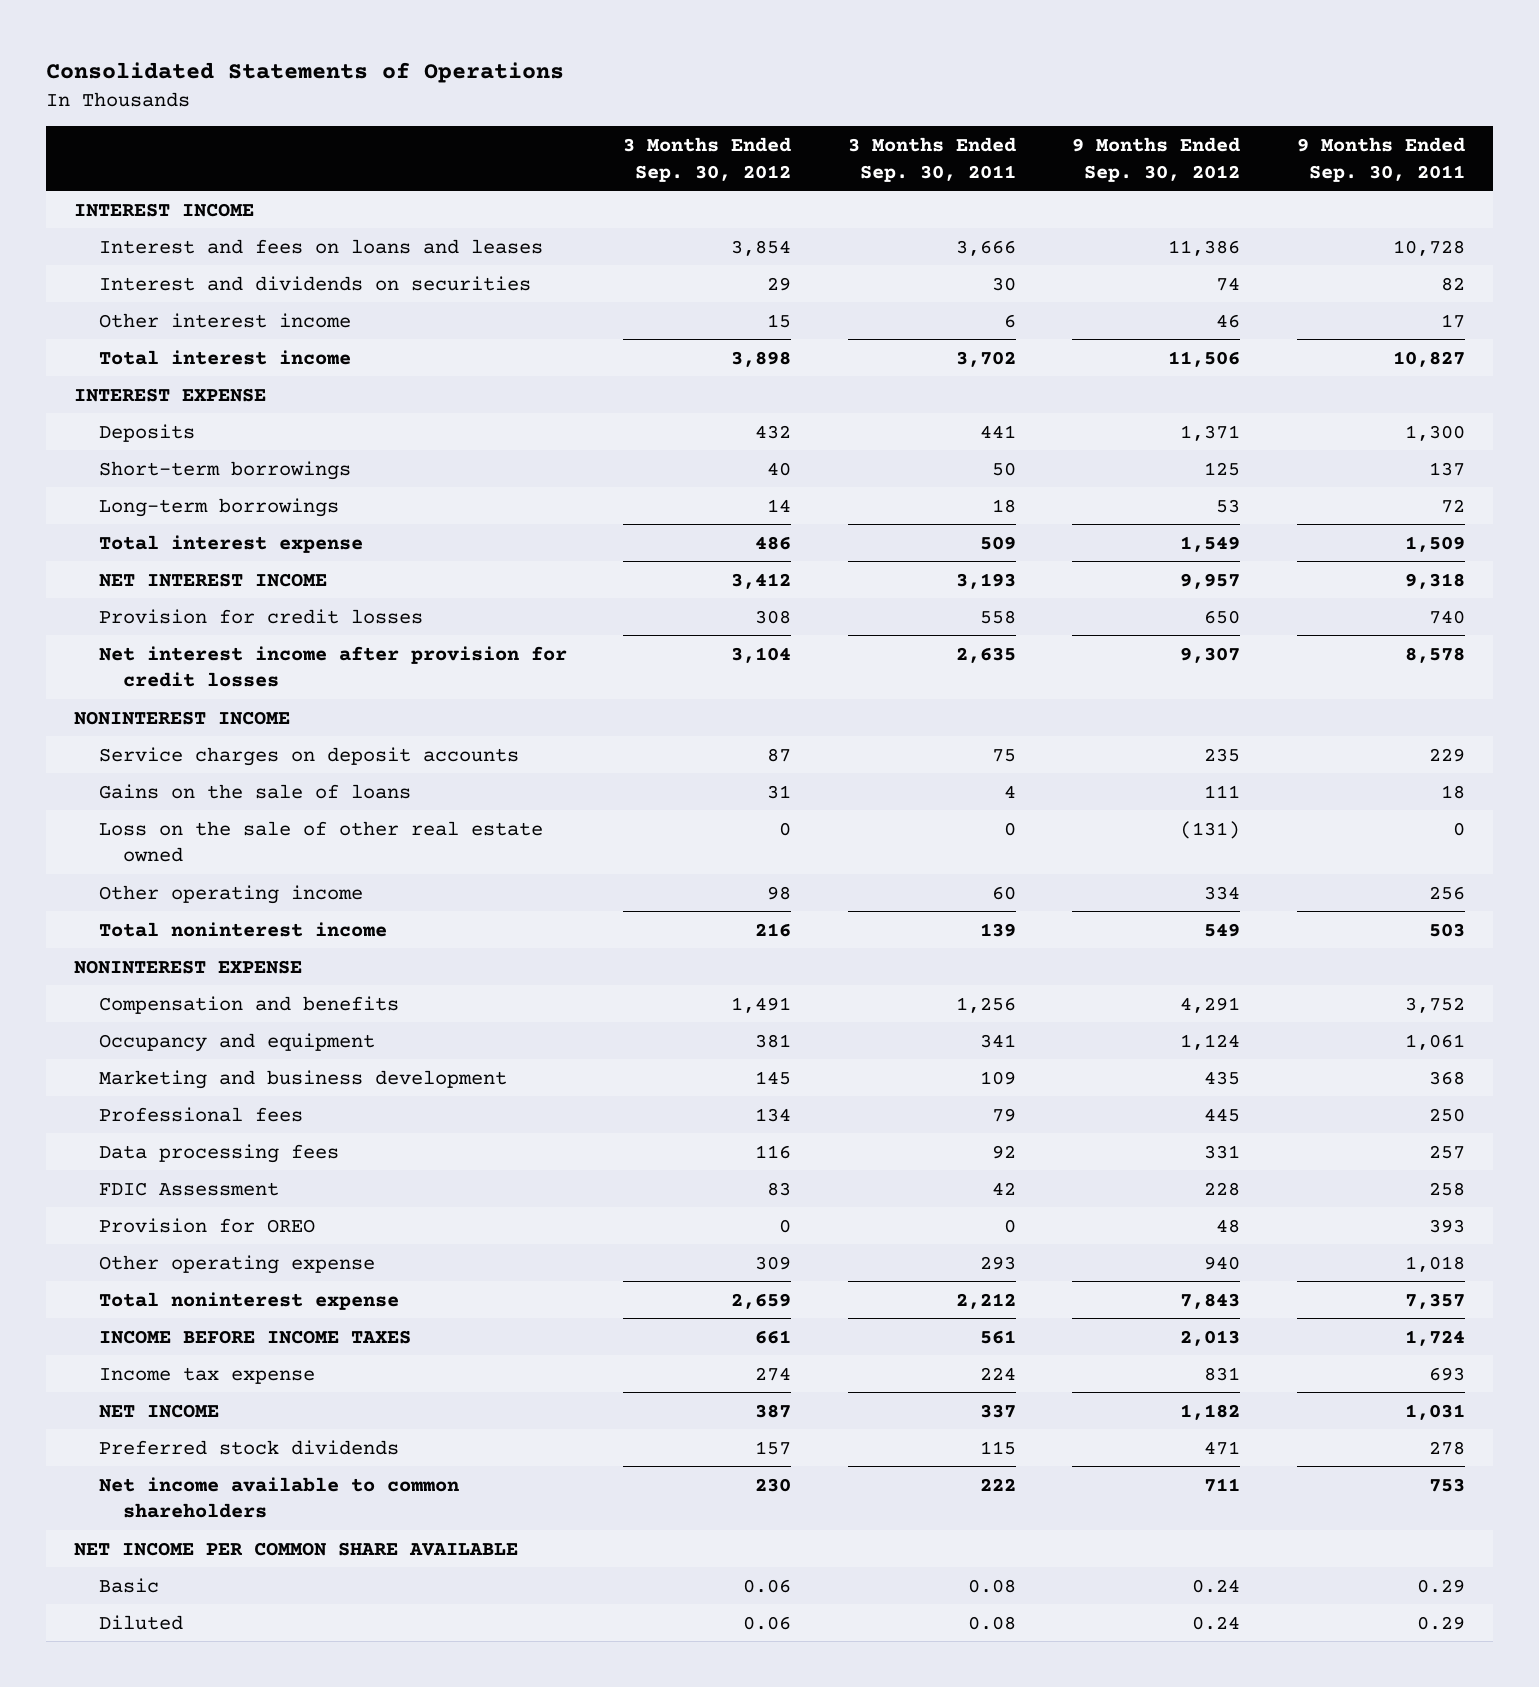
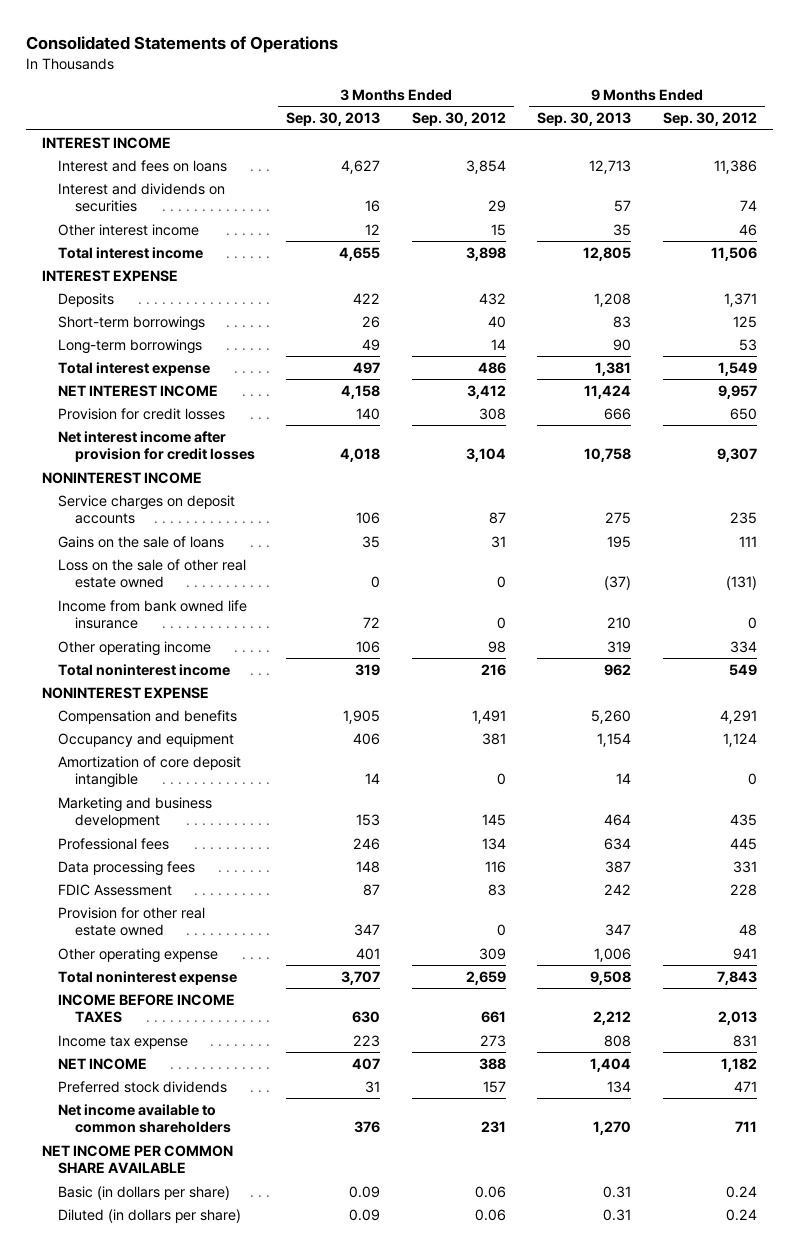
[847,136,1016,182] 3 Months Ended Sep. 30, 2011 -> none
[1297,136,1466,182] 9 Months Ended Sep. 30, 2011 -> none
none -> [286,112,381,127] Sep. 30, 2013
none -> [537,112,632,127] Sep. 30, 2013
[98,238,543,254] Interest and fees on loans and leases -> [58,159,228,172] Interest and fees on loans
none -> [58,599,248,630] Income from bank owned life insurance
none -> [58,755,242,789] Amortization of core deposit intangible
[98,1217,315,1233] Provision for OREO -> [58,906,206,937] Provision for other real estate owned
[1204,1255,1241,1270] 940 -> [732,947,757,960] 941
[755,1366,792,1381] 274 -> [479,1034,506,1047] 273
[755,1403,792,1418] 387 -> [478,1057,506,1070] 388
[755,1477,792,1492] 230 -> [480,1121,506,1134] 231
[98,1577,159,1593] Basic -> [58,1185,231,1200] Basic (in dollars per share)
[98,1614,183,1630] Diluted -> [58,1208,242,1223] Diluted (in dollars per share)

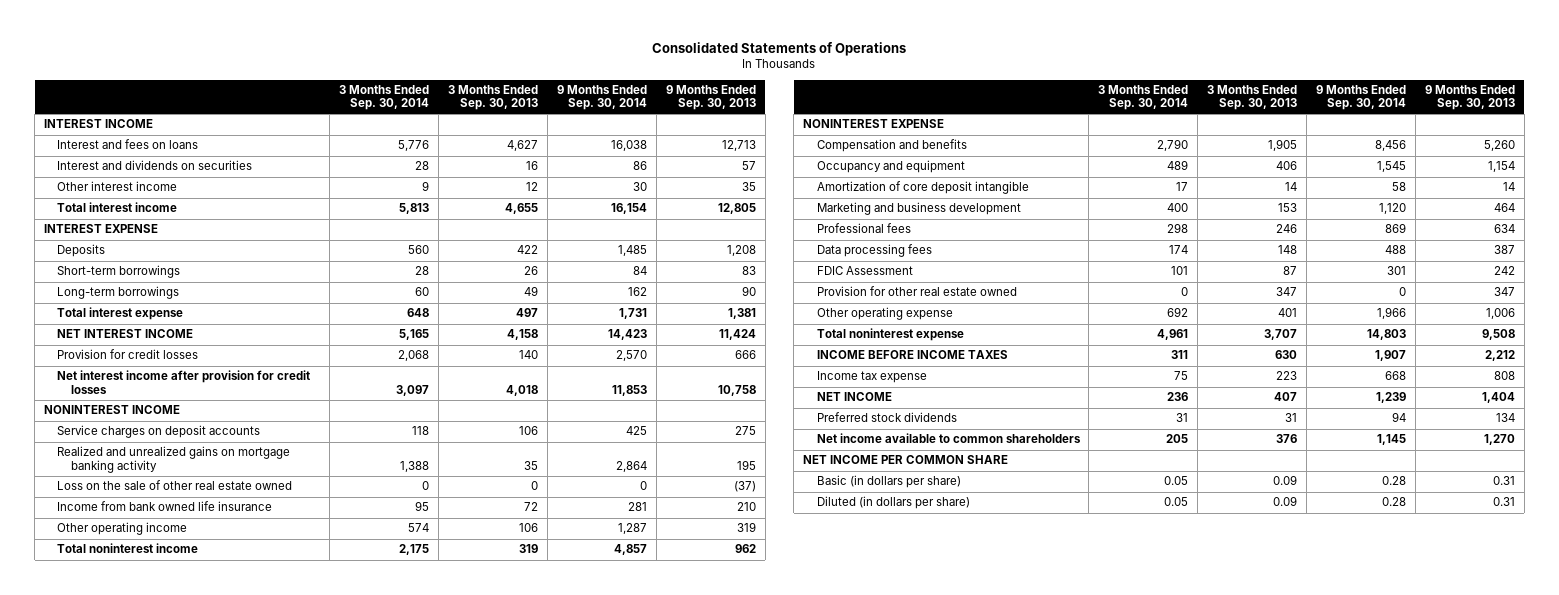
[411,112,506,127] Sep. 30, 2012 -> none
[662,112,757,127] Sep. 30, 2012 -> none
none -> [339,85,430,111] 3 Months Ended Sep. 30, 2014
none -> [556,85,647,111] 9 Months Ended Sep. 30, 2014
[58,535,225,548] Gains on the sale of loans -> [57,446,291,473] Realized and unrealized gains on mortgage banking activity
[41,1144,233,1175] NET INCOME PER COMMON SHARE AVAILABLE -> [803,455,1009,465] NET INCOME PER COMMON SHARE

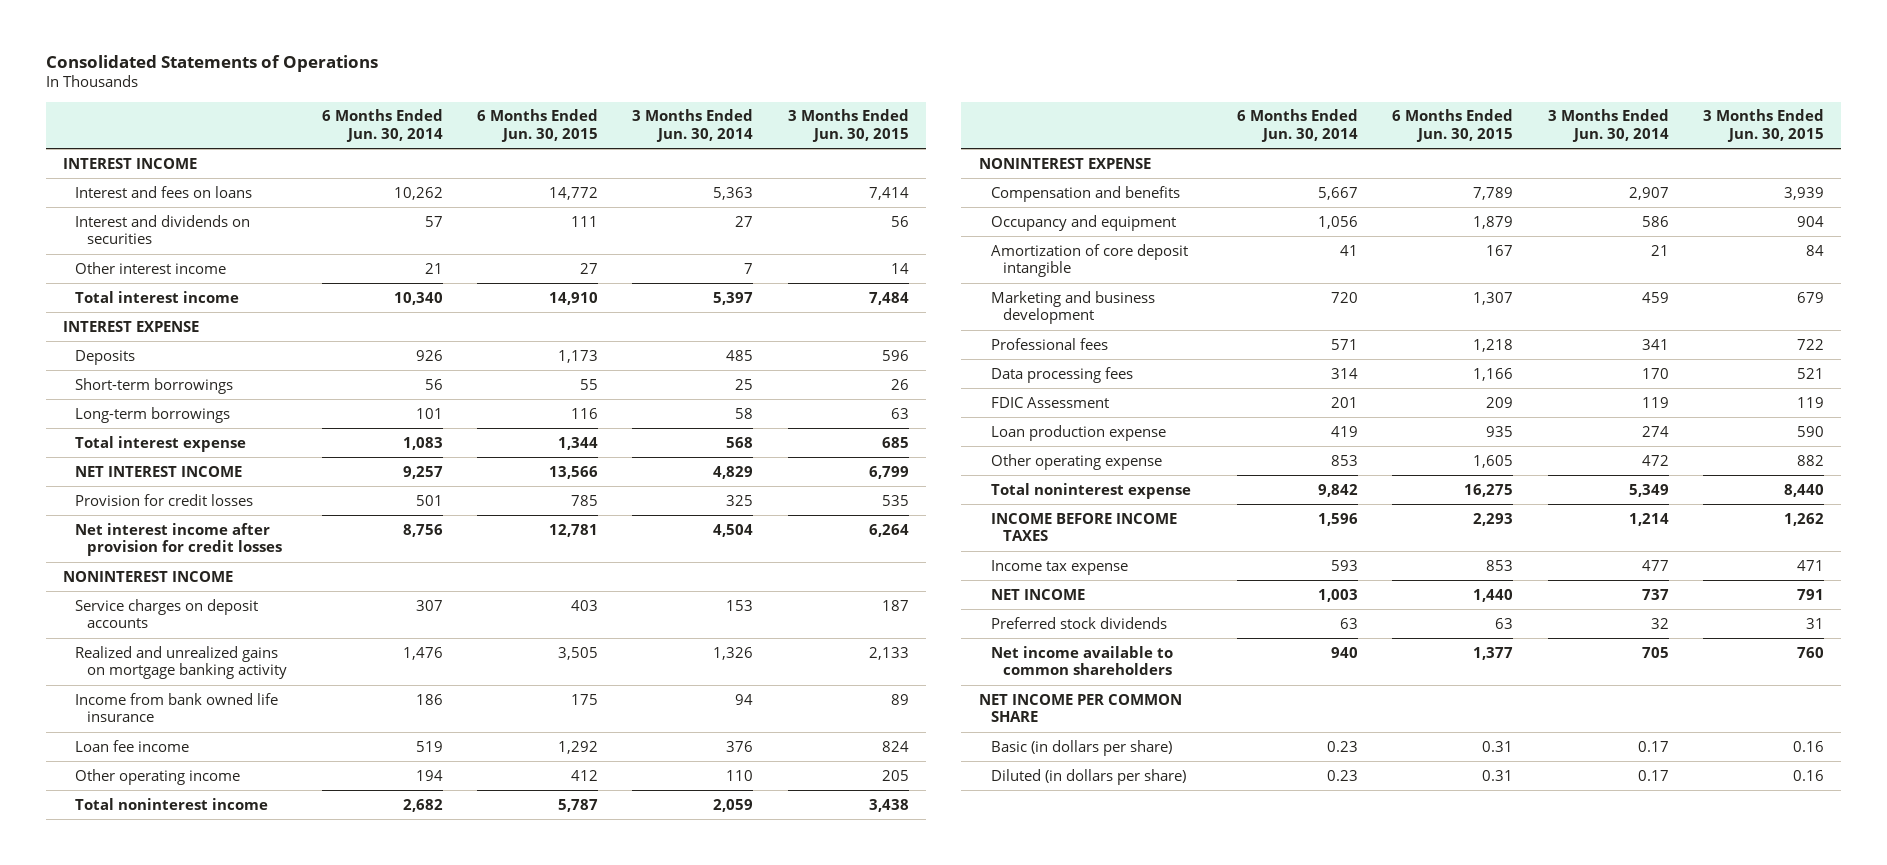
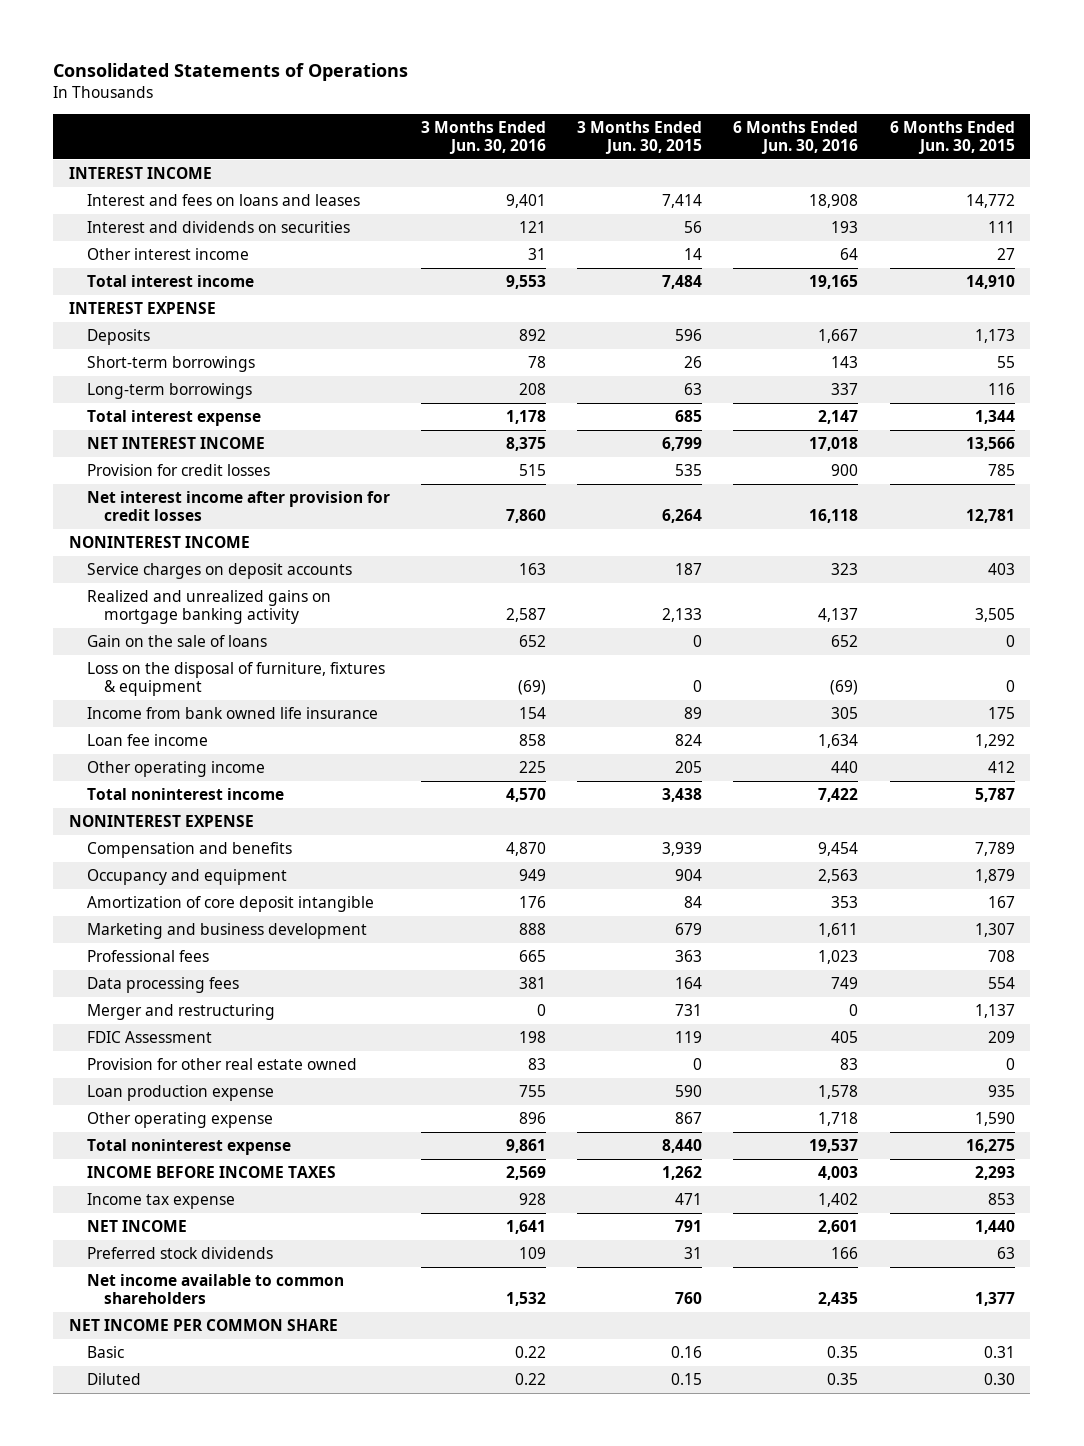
[321,109,443,142] 6 Months Ended Jun. 30, 2014 -> none
[632,109,754,142] 3 Months Ended Jun. 30, 2014 -> none
none -> [420,120,546,155] 3 Months Ended Jun. 30, 2016
none -> [733,120,859,155] 6 Months Ended Jun. 30, 2016
[75,185,253,198] Interest and fees on loans -> [86,193,360,206] Interest and fees on loans and leases
none -> [86,634,267,647] Gain on the sale of loans
none -> [86,661,385,697] Loss on the disposal of furniture, fixtures & equipment
[1473,338,1514,352] 1,218 -> [987,949,1015,962] 708
[1797,338,1825,350] 722 -> [675,949,703,962] 363
[1473,367,1514,381] 1,166 -> [987,976,1015,989] 554
[1797,367,1825,379] 521 -> [675,976,703,989] 164
none -> [86,1003,275,1020] Merger and restructuring
none -> [86,1057,357,1070] Provision for other real estate owned
[1473,454,1514,468] 1,605 -> [974,1111,1015,1126] 1,590
[1797,454,1825,466] 882 -> [675,1111,703,1124] 867
[990,739,1172,756] Basic (in dollars per share) -> [86,1345,124,1358] Basic
[990,768,1186,785] Diluted (in dollars per share) -> [86,1372,141,1385] Diluted
[1482,769,1514,781] 0.31 -> [983,1372,1015,1385] 0.30
[1793,769,1825,781] 0.16 -> [671,1372,703,1385] 0.15

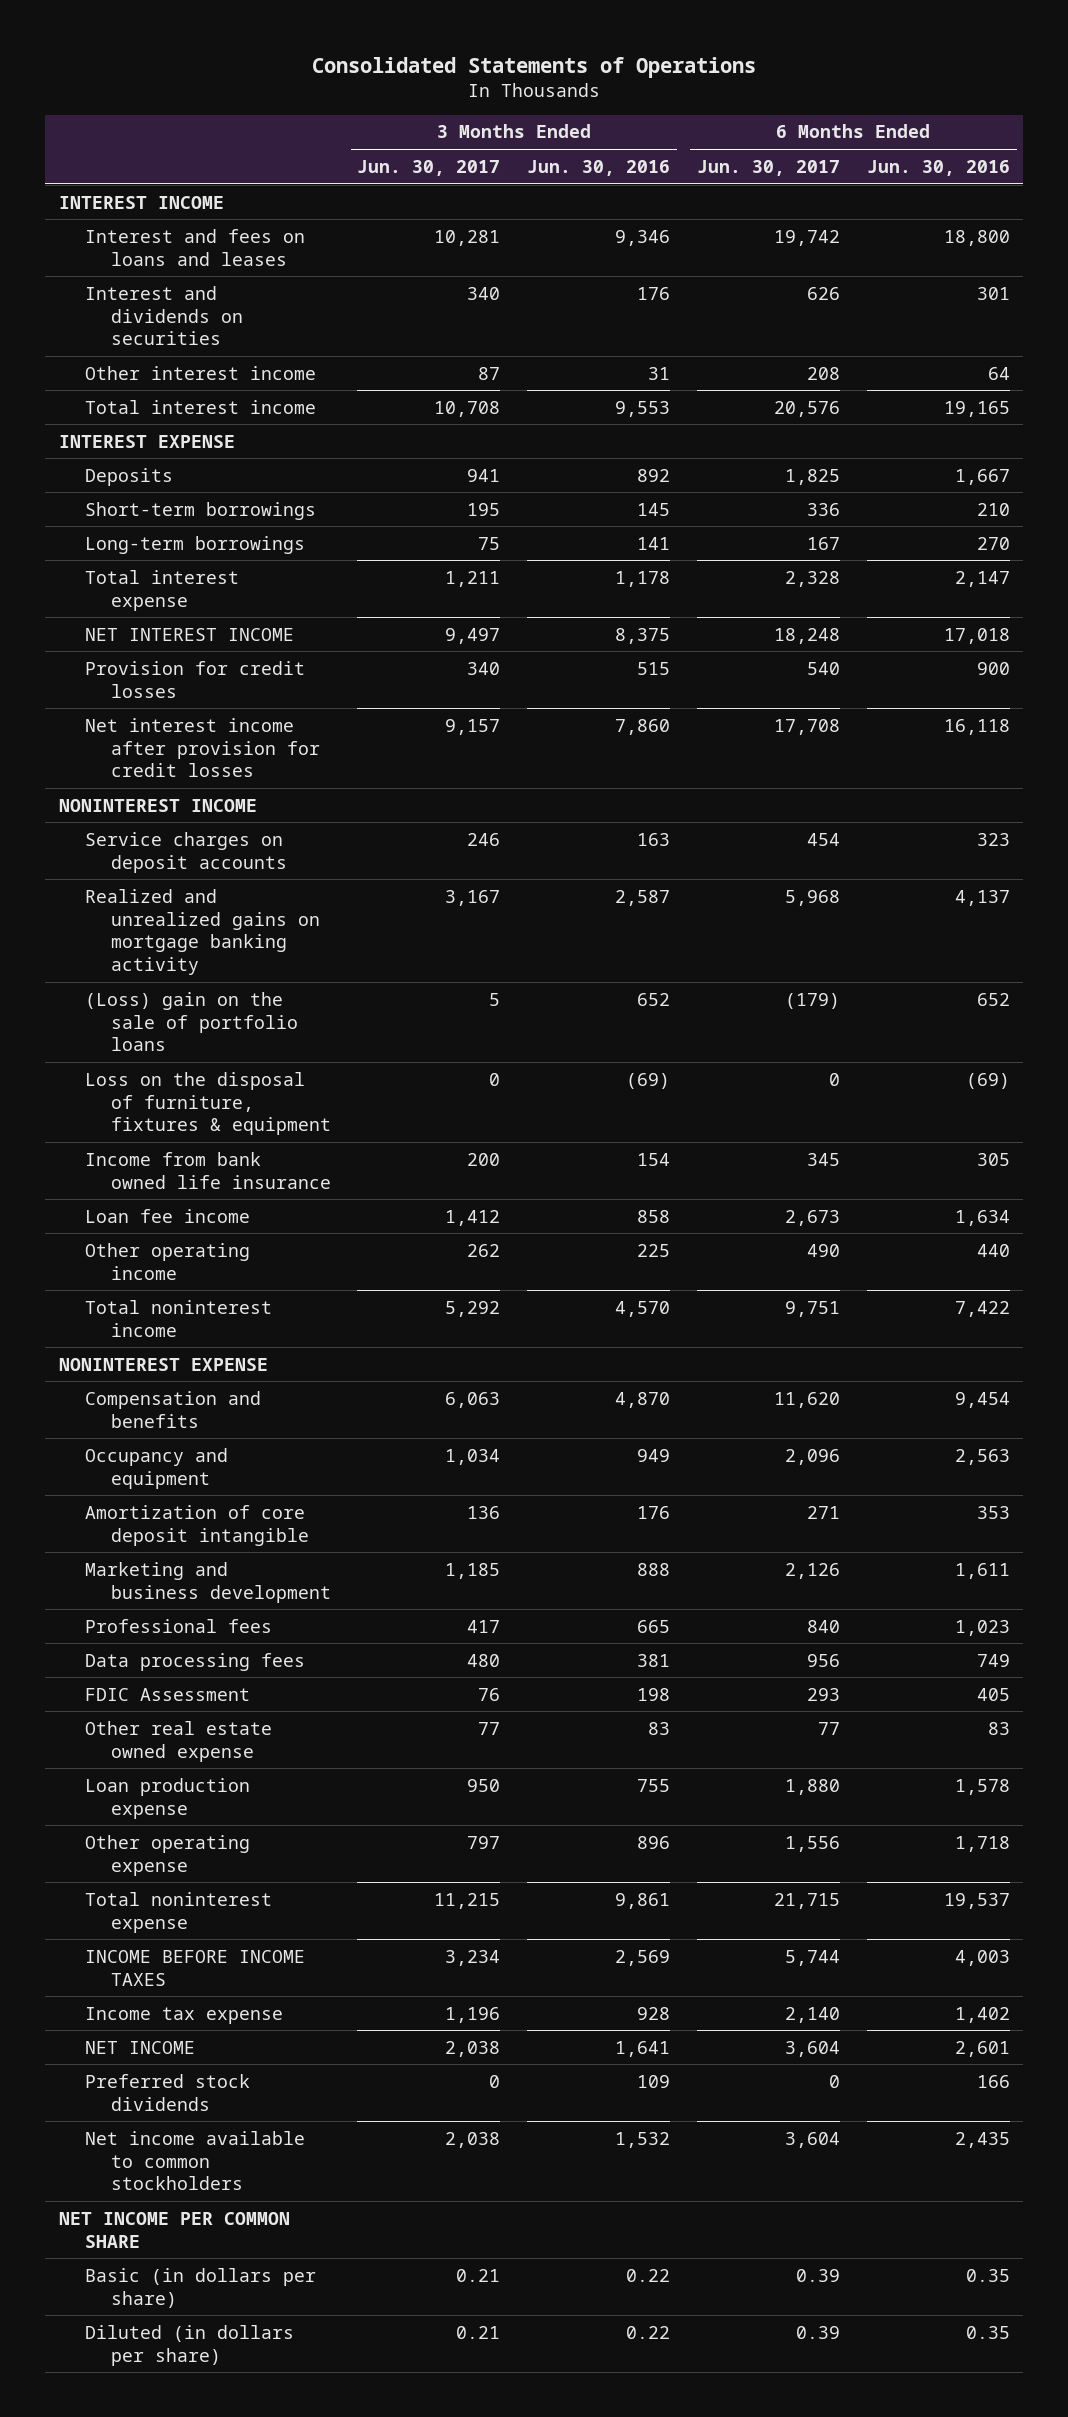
[577,120,703,155] 3 Months Ended Jun. 30, 2015 -> none
[889,120,1015,155] 6 Months Ended Jun. 30, 2015 -> none
none -> [357,159,501,176] Jun. 30, 2017
none -> [697,159,841,176] Jun. 30, 2017
[505,193,546,208] 9,401 -> [615,229,671,246] 9,346
[809,193,859,208] 18,908 -> [943,229,1010,246] 18,800
[518,220,546,233] 121 -> [637,286,671,300] 176
[831,220,859,233] 193 -> [976,286,1010,300] 301
[527,355,546,368] 78 -> [637,502,671,516] 145
[831,355,859,368] 143 -> [976,502,1010,516] 210
[518,382,546,395] 208 -> [637,536,671,550] 141
[831,382,859,395] 337 -> [976,536,1010,550] 270
[86,634,267,647] Gain on the sale of loans -> [84,991,298,1052] (Loss) gain on the sale of portfolio loans
[86,1003,275,1020] Merger and restructuring -> none
[86,1057,357,1070] Provision for other real estate owned -> [84,1720,272,1762] Other real estate owned expense
[86,1273,344,1305] Net income available to common shareholders -> [84,2130,305,2191] Net income available to common stockholders
[86,1345,124,1358] Basic -> [84,2267,316,2308] Basic (in dollars per share)
[86,1372,141,1385] Diluted -> [84,2324,294,2366] Diluted (in dollars per share)

